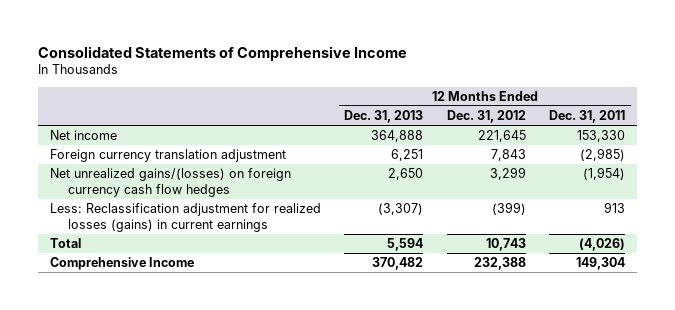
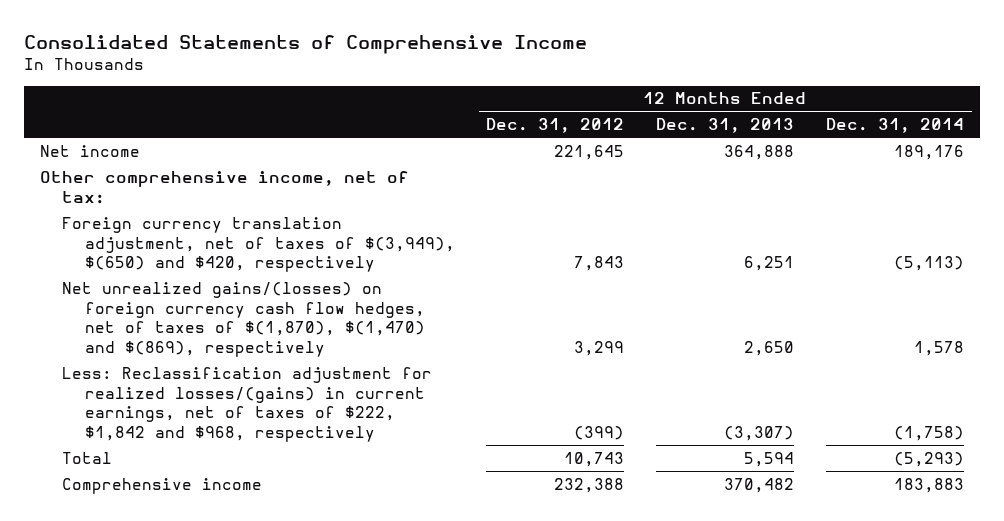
[549,110,626,124] Dec. 31, 2011 -> none
none -> [826,118,965,134] Dec. 31, 2014
none -> [40,170,410,204] Other comprehensive income, net of tax:
[49,149,286,163] Foreign currency translation adjustment -> [62,216,455,273] Foreign currency translation adjustment, net of taxes of $(3,949), $(650) and $420, respectively
[49,168,291,197] Net unrealized gains/(losses) on foreign currency cash flow hedges -> [62,281,425,358] Net unrealized gains/(losses) on foreign currency cash flow hedges, net of taxes of $(1,870), $(1,470) and $(869), respectively
[49,203,321,232] Less: Reclassification adjustment for realized losses (gains) in current earnings -> [62,366,433,443] Less: Reclassification adjustment for realized losses/(gains) in current earnings, net of taxes of $222, $1,842 and $968, respectively
[49,257,194,271] Comprehensive Income -> [62,477,263,494] Comprehensive income

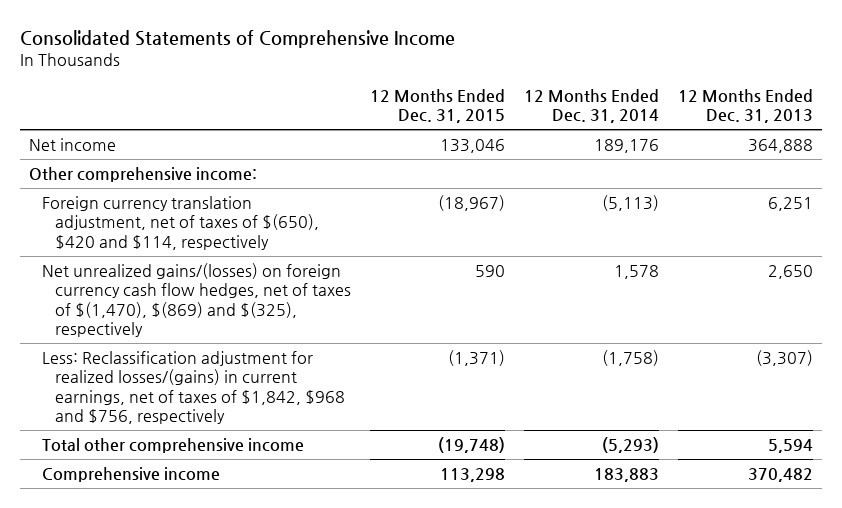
[486,118,625,134] Dec. 31, 2012 -> none
none -> [370,88,506,124] 12 Months Ended Dec. 31, 2015
[40,170,410,204] Other comprehensive income, net of tax: -> [29,166,258,182] Other comprehensive income:
[62,216,455,273] Foreign currency translation adjustment, net of taxes of $(3,949), $(650) and $420, respectively -> [42,195,320,250] Foreign currency translation adjustment, net of taxes of $(650), $420 and $114, respectively
[62,281,425,358] Net unrealized gains/(losses) on foreign currency cash flow hedges, net of taxes of $(1,870), $(1,470) and $(869), respectively -> [42,262,352,338] Net unrealized gains/(losses) on foreign currency cash flow hedges, net of taxes of $(1,470), $(869) and $(325), respectively
[62,366,433,443] Less: Reclassification adjustment for realized losses/(gains) in current earnings, net of taxes of $222, $1,842 and $968, respectively -> [42,350,346,425] Less: Reclassification adjustment for realized losses/(gains) in current earnings, net of taxes of $1,842, $968 and $756, respectively
[62,451,113,464] Total -> [42,437,305,453] Total other comprehensive income

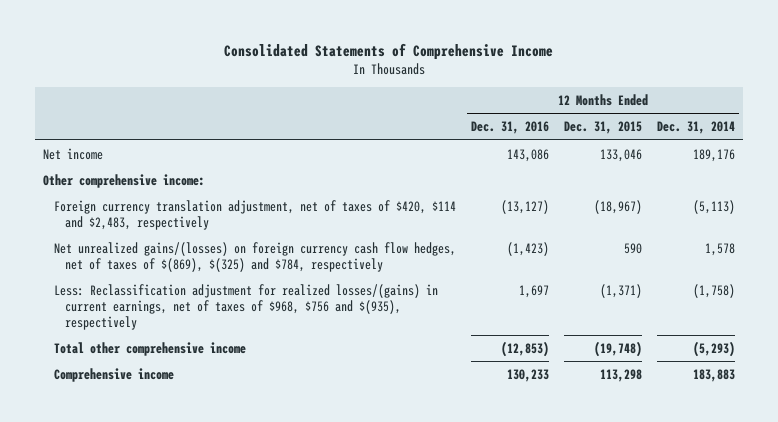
[677,88,813,124] 12 Months Ended Dec. 31, 2013 -> none
none -> [470,121,549,135] Dec. 31, 2016
[42,195,320,250] Foreign currency translation adjustment, net of taxes of $(650), $420 and $114, respectively -> [53,199,456,230] Foreign currency translation adjustment, net of taxes of $420, $114 and $2,483, respectively
[42,262,352,338] Net unrealized gains/(losses) on foreign currency cash flow hedges, net of taxes of $(1,470), $(869) and $(325), respectively -> [53,241,456,272] Net unrealized gains/(losses) on foreign currency cash flow hedges, net of taxes of $(869), $(325) and $784, respectively
[42,350,346,425] Less: Reclassification adjustment for realized losses/(gains) in current earnings, net of taxes of $1,842, $968 and $756, respectively -> [53,283,438,330] Less: Reclassification adjustment for realized losses/(gains) in current earnings, net of taxes of $968, $756 and $(935), respectively

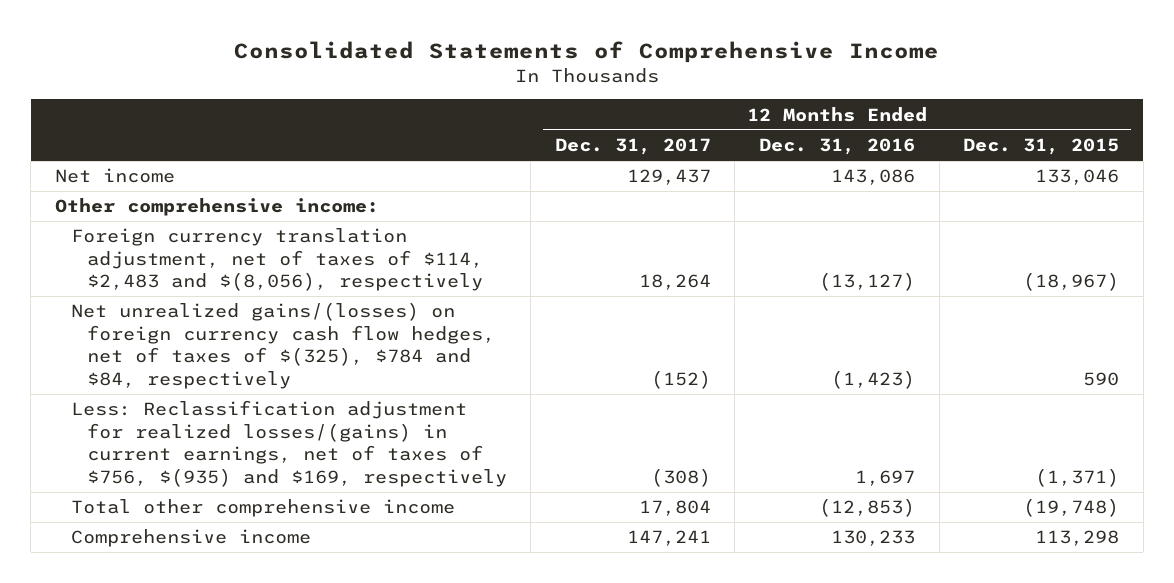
[657,121,736,135] Dec. 31, 2014 -> none
none -> [554,138,711,156] Dec. 31, 2017
[53,199,456,230] Foreign currency translation adjustment, net of taxes of $420, $114 and $2,483, respectively -> [70,228,483,292] Foreign currency translation adjustment, net of taxes of $114, $2,483 and $(8,056), respectively
[53,241,456,272] Net unrealized gains/(losses) on foreign currency cash flow hedges, net of taxes of $(869), $(325) and $784, respectively -> [70,302,495,389] Net unrealized gains/(losses) on foreign currency cash flow hedges, net of taxes of $(325), $784 and $84, respectively
[53,283,438,330] Less: Reclassification adjustment for realized losses/(gains) in current earnings, net of taxes of $968, $756 and $(935), respectively -> [70,400,507,487] Less: Reclassification adjustment for realized losses/(gains) in current earnings, net of taxes of $756, $(935) and $169, respectively

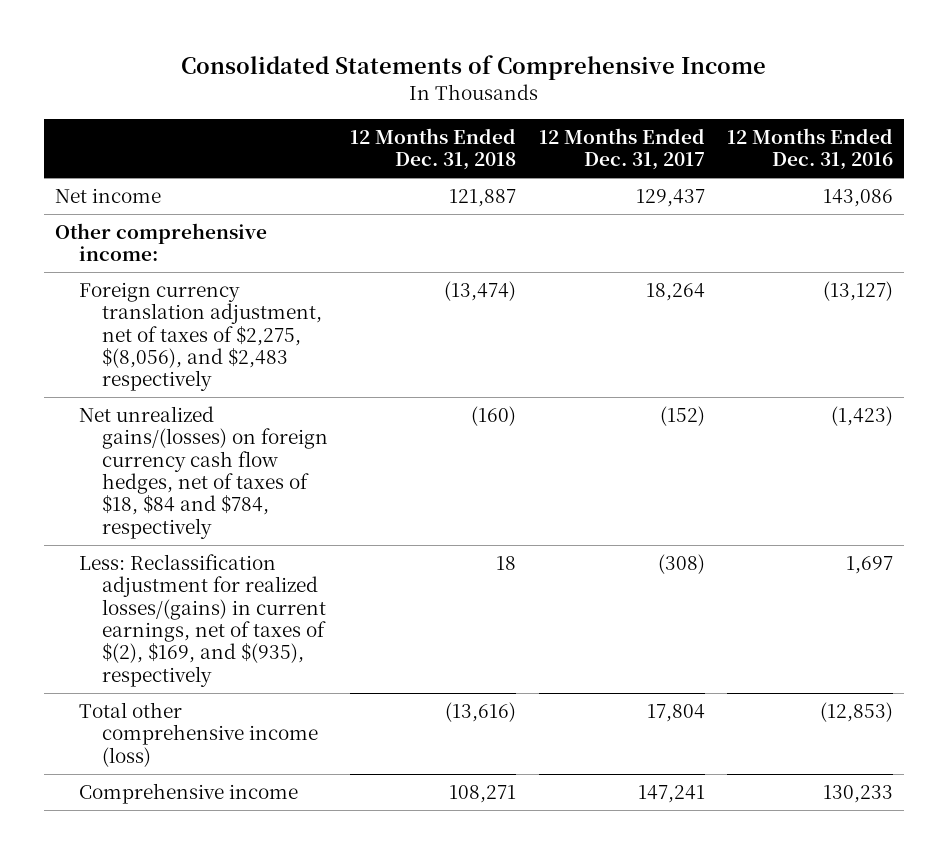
[963,138,1120,156] Dec. 31, 2015 -> none
none -> [350,128,517,171] 12 Months Ended Dec. 31, 2018
[70,228,483,292] Foreign currency translation adjustment, net of taxes of $114, $2,483 and $(8,056), respectively -> [78,282,323,392] Foreign currency translation adjustment, net of taxes of $2,275, $(8,056), and $2,483 respectively
[70,302,495,389] Net unrealized gains/(losses) on foreign currency cash flow hedges, net of taxes of $(325), $784 and $84, respectively -> [78,406,329,539] Net unrealized gains/(losses) on foreign currency cash flow hedges, net of taxes of $18, $84 and $784, respectively
[70,400,507,487] Less: Reclassification adjustment for realized losses/(gains) in current earnings, net of taxes of $756, $(935) and $169, respectively -> [78,554,327,687] Less: Reclassification adjustment for realized losses/(gains) in current earnings, net of taxes of $(2), $169, and $(935), respectively
[70,499,455,518] Total other comprehensive income -> [78,702,319,767] Total other comprehensive income (loss)

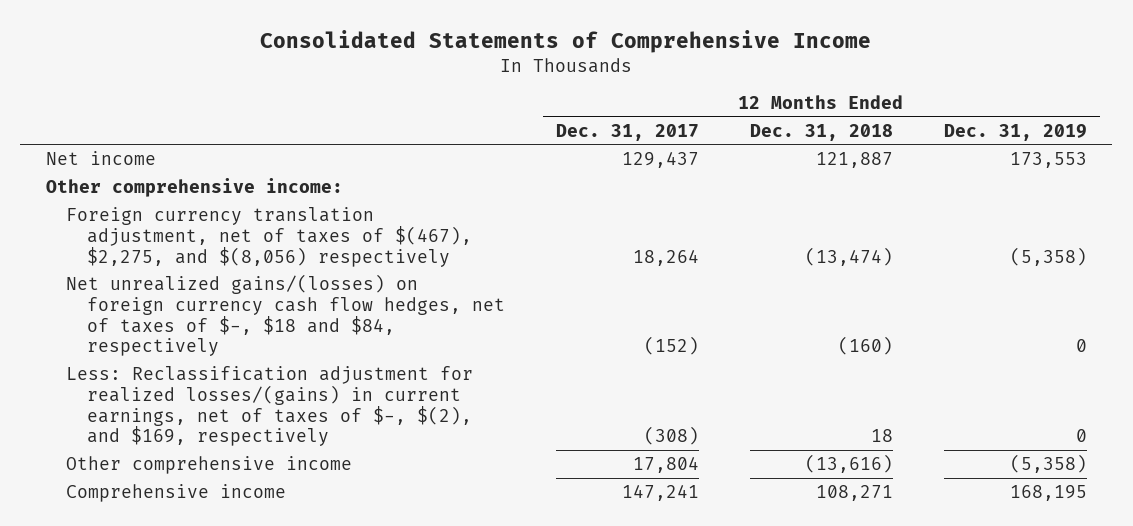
[726,128,893,171] 12 Months Ended Dec. 31, 2016 -> none
none -> [943,123,1087,141] Dec. 31, 2019
[78,282,323,392] Foreign currency translation adjustment, net of taxes of $2,275, $(8,056), and $2,483 respectively -> [66,206,472,267] Foreign currency translation adjustment, net of taxes of $(467), $2,275, and $(8,056) respectively
[78,406,329,539] Net unrealized gains/(losses) on foreign currency cash flow hedges, net of taxes of $18, $84 and $784, respectively -> [66,273,505,357] Net unrealized gains/(losses) on foreign currency cash flow hedges, net of taxes of $-, $18 and $84, respectively
[78,554,327,687] Less: Reclassification adjustment for realized losses/(gains) in current earnings, net of taxes of $(2), $169, and $(935), respectively -> [66,365,474,447] Less: Reclassification adjustment for realized losses/(gains) in current earnings, net of taxes of $-, $(2), and $169, respectively
[78,702,319,767] Total other comprehensive income (loss) -> [66,455,353,474] Other comprehensive income

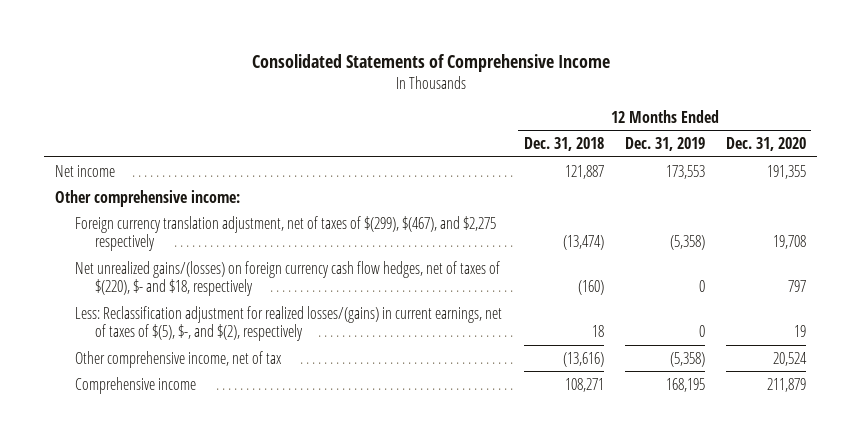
[555,123,699,141] Dec. 31, 2017 -> none
none -> [726,137,807,152] Dec. 31, 2020
[66,206,472,267] Foreign currency translation adjustment, net of taxes of $(467), $2,275, and $(8,056) respectively -> [75,215,497,251] Foreign currency translation adjustment, net of taxes of $(299), $(467), and $2,275 respectively
[66,273,505,357] Net unrealized gains/(losses) on foreign currency cash flow hedges, net of taxes of $-, $18 and $84, respectively -> [75,260,501,296] Net unrealized gains/(losses) on foreign currency cash flow hedges, net of taxes of $(220), $- and $18, respectively
[66,365,474,447] Less: Reclassification adjustment for realized losses/(gains) in current earnings, net of taxes of $-, $(2), and $169, respectively -> [75,305,503,341] Less: Reclassification adjustment for realized losses/(gains) in current earnings, net of taxes of $(5), $-, and $(2), respectively
[66,455,353,474] Other comprehensive income -> [75,350,283,368] Other comprehensive income, net of tax

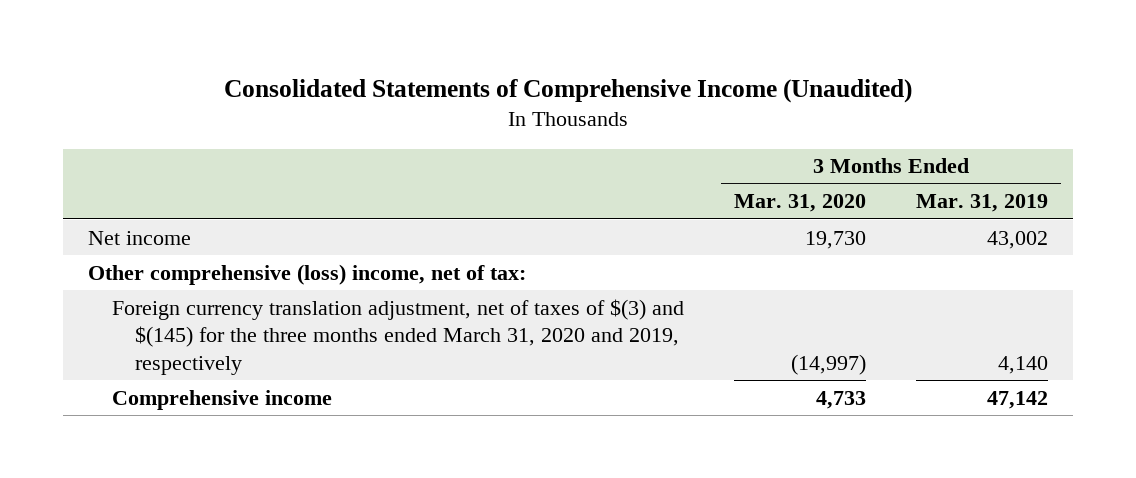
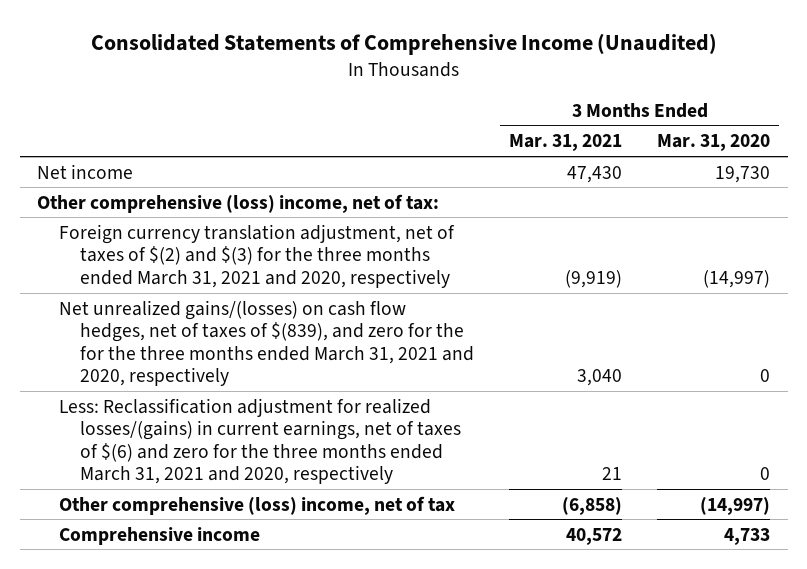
[916,194,1049,213] Mar. 31, 2019 -> none
none -> [509,134,623,152] Mar. 31, 2021
[111,298,684,375] Foreign currency translation adjustment, net of taxes of $(3) and $(145) for the three months ended March 31, 2020 and 2019, respectively -> [58,223,455,288] Foreign currency translation adjustment, net of taxes of $(2) and $(3) for the three months ended March 31, 2021 and 2020, respectively
none -> [58,299,475,387] Net unrealized gains/(losses) on cash flow hedges, net of taxes of $(839), and zero for the for the three months ended March 31, 2021 and 2020, respectively
none -> [58,397,462,485] Less: Reclassification adjustment for realized losses/(gains) in current earnings, net of taxes of $(6) and zero for the three months ended March 31, 2021 and 2020, respectively
none -> [58,495,455,515] Other comprehensive (loss) income, net of tax

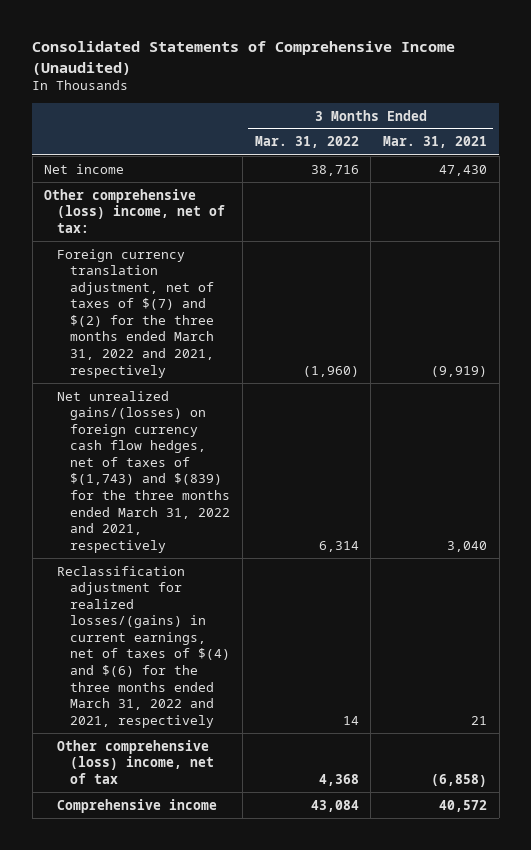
[657,134,771,152] Mar. 31, 2020 -> none
none -> [254,136,359,149] Mar. 31, 2022
[58,223,455,288] Foreign currency translation adjustment, net of taxes of $(2) and $(3) for the three months ended March 31, 2021 and 2020, respectively -> [57,248,214,378] Foreign currency translation adjustment, net of taxes of $(7) and $(2) for the three months ended March 31, 2022 and 2021, respectively
[58,299,475,387] Net unrealized gains/(losses) on cash flow hedges, net of taxes of $(839), and zero for the for the three months ended March 31, 2021 and 2020, respectively -> [57,390,230,553] Net unrealized gains/(losses) on foreign currency cash flow hedges, net of taxes of $(1,743) and $(839) for the three months ended March 31, 2022 and 2021, respectively
[58,397,462,485] Less: Reclassification adjustment for realized losses/(gains) in current earnings, net of taxes of $(6) and zero for the three months ended March 31, 2021 and 2020, respectively -> [57,565,230,728] Reclassification adjustment for realized losses/(gains) in current earnings, net of taxes of $(4) and $(6) for the three months ended March 31, 2022 and 2021, respectively

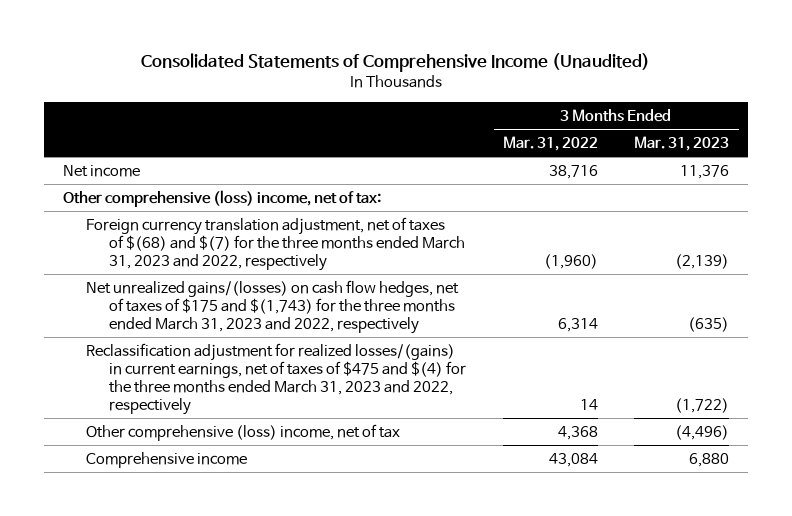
[383,136,488,149] Mar. 31, 2021 -> none
none -> [634,135,730,151] Mar. 31, 2023
[57,248,214,378] Foreign currency translation adjustment, net of taxes of $(7) and $(2) for the three months ended March 31, 2022 and 2021, respectively -> [86,216,466,271] Foreign currency translation adjustment, net of taxes of $(68) and $(7) for the three months ended March 31, 2023 and 2022, respectively
[57,390,230,553] Net unrealized gains/(losses) on foreign currency cash flow hedges, net of taxes of $(1,743) and $(839) for the three months ended March 31, 2022 and 2021, respectively -> [86,279,460,334] Net unrealized gains/(losses) on cash flow hedges, net of taxes of $175 and $(1,743) for the three months ended March 31, 2023 and 2022, respectively
[57,565,230,728] Reclassification adjustment for realized losses/(gains) in current earnings, net of taxes of $(4) and $(6) for the three months ended March 31, 2022 and 2021, respectively -> [86,342,467,415] Reclassification adjustment for realized losses/(gains) in current earnings, net of taxes of $475 and $(4) for the three months ended March 31, 2023 and 2022, respectively

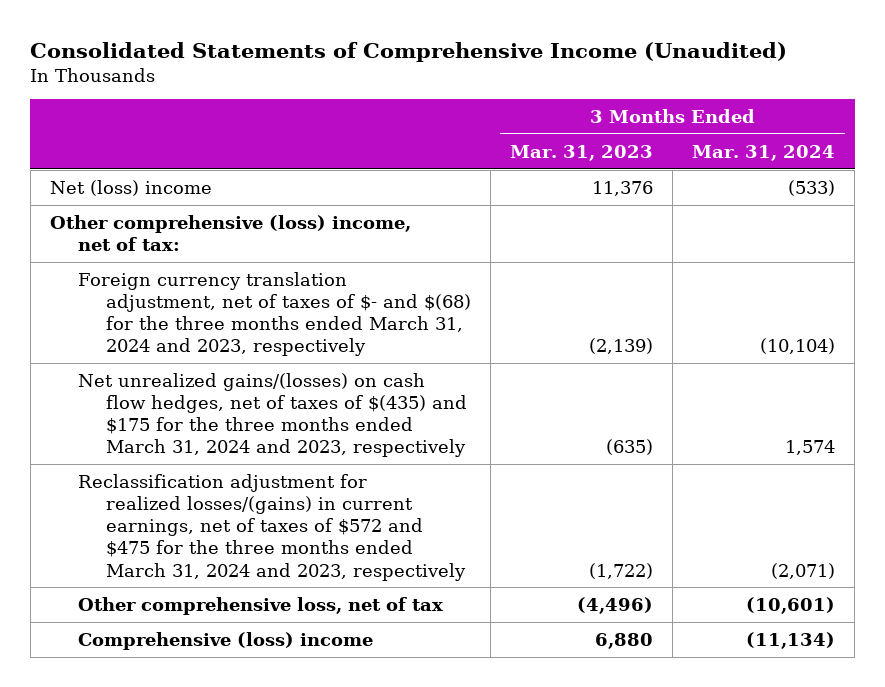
[502,135,598,151] Mar. 31, 2022 -> none
none -> [692,144,836,161] Mar. 31, 2024
[62,164,140,177] Net income -> [49,179,212,196] Net (loss) income
[86,216,466,271] Foreign currency translation adjustment, net of taxes of $(68) and $(7) for the three months ended March 31, 2023 and 2022, respectively -> [77,271,471,357] Foreign currency translation adjustment, net of taxes of $- and $(68) for the three months ended March 31, 2024 and 2023, respectively
[86,279,460,334] Net unrealized gains/(losses) on cash flow hedges, net of taxes of $175 and $(1,743) for the three months ended March 31, 2023 and 2022, respectively -> [77,372,467,458] Net unrealized gains/(losses) on cash flow hedges, net of taxes of $(435) and $175 for the three months ended March 31, 2024 and 2023, respectively
[86,342,467,415] Reclassification adjustment for realized losses/(gains) in current earnings, net of taxes of $475 and $(4) for the three months ended March 31, 2023 and 2022, respectively -> [77,473,466,581] Reclassification adjustment for realized losses/(gains) in current earnings, net of taxes of $572 and $475 for the three months ended March 31, 2024 and 2023, respectively
[86,423,401,441] Other comprehensive (loss) income, net of tax -> [77,596,443,615] Other comprehensive loss, net of tax
[86,451,248,468] Comprehensive income -> [77,631,373,650] Comprehensive (loss) income

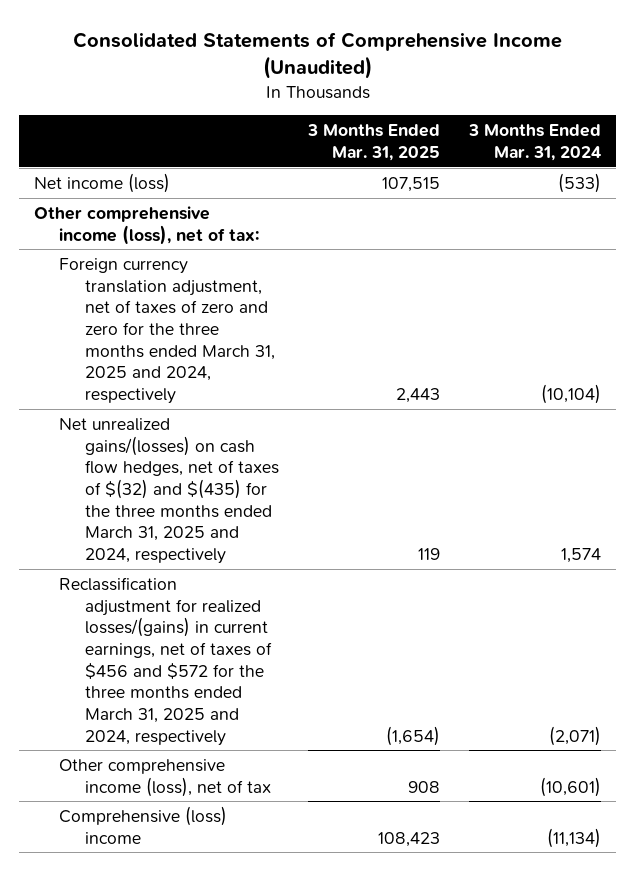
[510,144,654,161] Mar. 31, 2023 -> none
none -> [306,124,440,161] 3 Months Ended Mar. 31, 2025
[49,179,212,196] Net (loss) income -> [34,172,171,193] Net income (loss)
[49,214,411,251] Other comprehensive (loss) income, net of tax: -> [34,205,260,245] Other comprehensive income (loss), net of tax:
[77,271,471,357] Foreign currency translation adjustment, net of taxes of $- and $(68) for the three months ended March 31, 2024 and 2023, respectively -> [59,257,275,404] Foreign currency translation adjustment, net of taxes of zero and zero for the three months ended March 31, 2025 and 2024, respectively
[77,372,467,458] Net unrealized gains/(losses) on cash flow hedges, net of taxes of $(435) and $175 for the three months ended March 31, 2024 and 2023, respectively -> [59,417,279,564] Net unrealized gains/(losses) on cash flow hedges, net of taxes of $(32) and $(435) for the three months ended March 31, 2025 and 2024, respectively
[77,473,466,581] Reclassification adjustment for realized losses/(gains) in current earnings, net of taxes of $572 and $475 for the three months ended March 31, 2024 and 2023, respectively -> [59,576,272,746] Reclassification adjustment for realized losses/(gains) in current earnings, net of taxes of $456 and $572 for the three months ended March 31, 2025 and 2024, respectively
[77,596,443,615] Other comprehensive loss, net of tax -> [59,758,271,797] Other comprehensive income (loss), net of tax

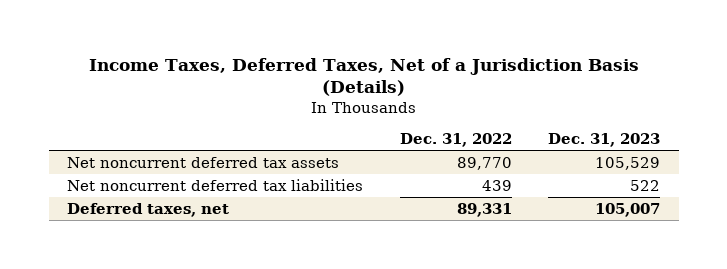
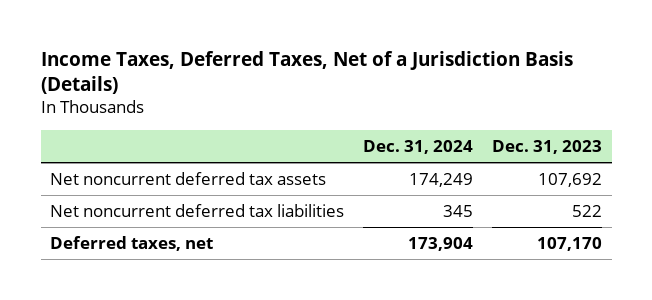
[399,133,512,148] Dec. 31, 2022 -> none
none -> [363,139,474,154] Dec. 31, 2024
[595,156,661,170] 105,529 -> [538,172,603,187] 107,692
[595,202,661,217] 105,007 -> [537,236,603,251] 107,170

